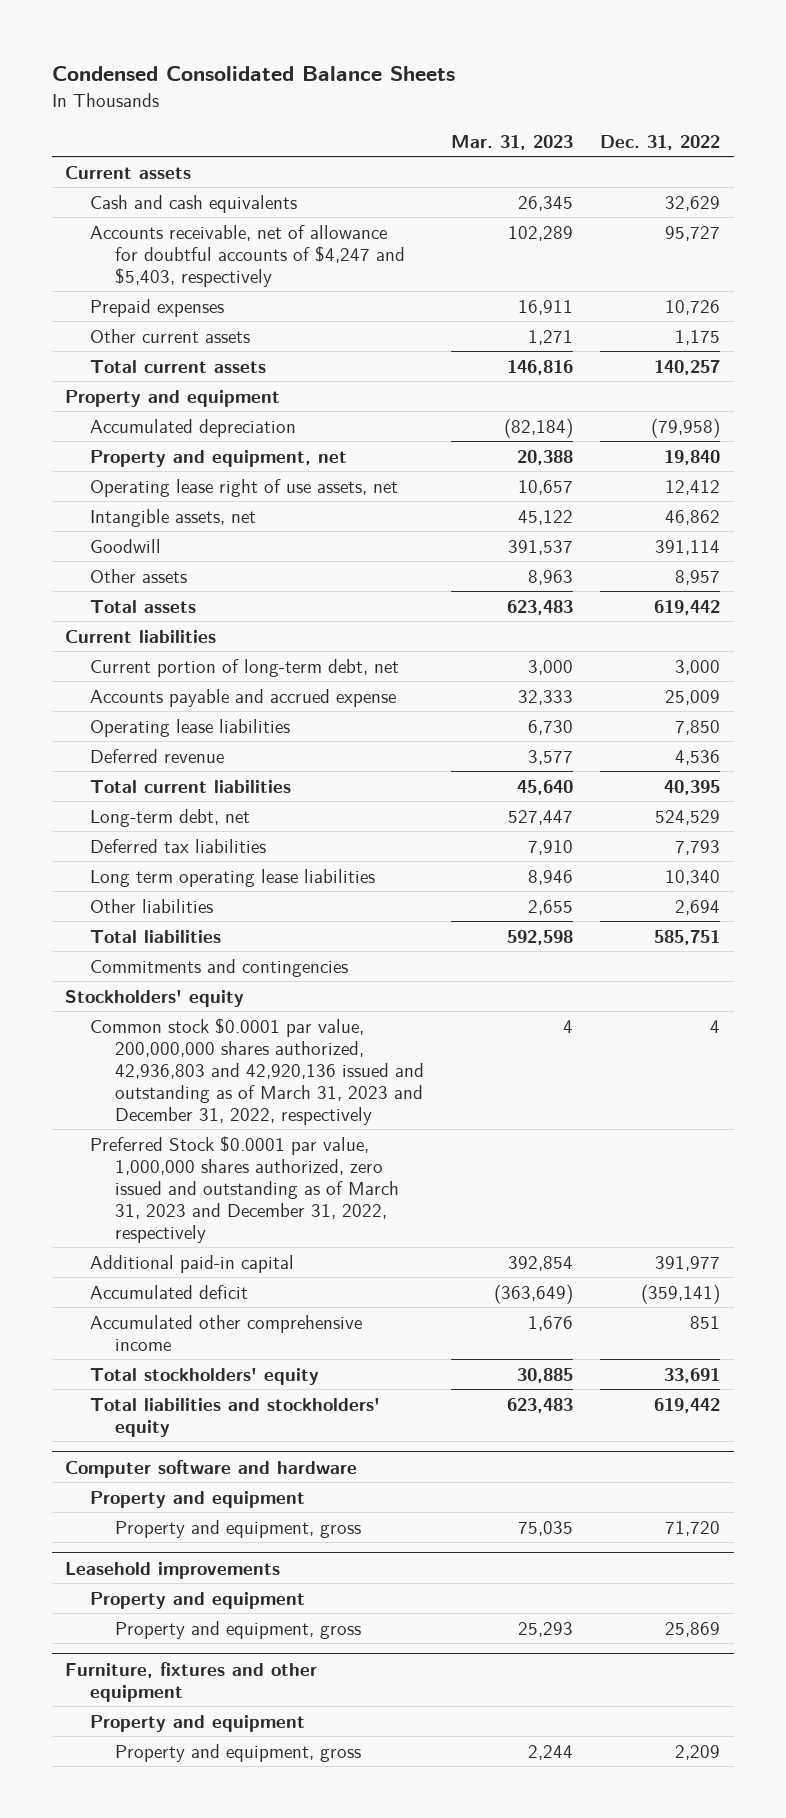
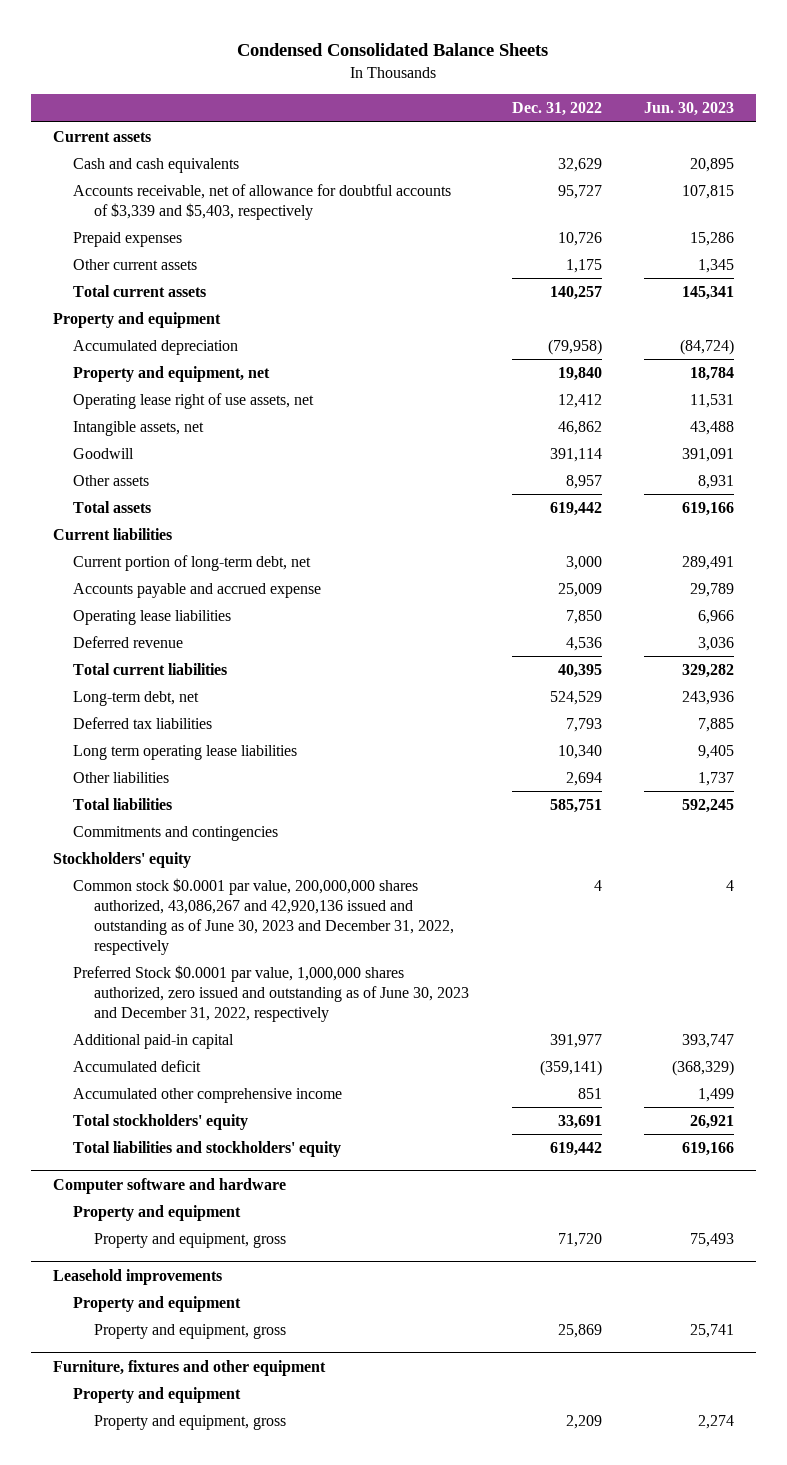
[451,134,574,150] Mar. 31, 2023 -> none
none -> [644,102,735,117] Jun. 30, 2023
[90,224,406,287] Accounts receivable, net of allowance for doubtful accounts of $4,247 and $5,403, respectively -> [73,183,452,220] Accounts receivable, net of allowance for doubtful accounts of $3,339 and $5,403, respectively
[90,1017,425,1125] Common stock $0.0001 par value, 200,000,000 shares authorized, 42,936,803 and 42,920,136 issued and outstanding as of March 31, 2023 and December 31, 2022, respectively -> [73,877,455,955] Common stock $0.0001 par value, 200,000,000 shares authorized, 43,086,267 and 42,920,136 issued and outstanding as of June 30, 2023 and December 31, 2022, respectively
[90,1135,400,1243] Preferred Stock $0.0001 par value, 1,000,000 shares authorized, zero issued and outstanding as of March 31, 2023 and December 31, 2022, respectively -> [73,964,470,1022] Preferred Stock $0.0001 par value, 1,000,000 shares authorized, zero issued and outstanding as of June 30, 2023 and December 31, 2022, respectively

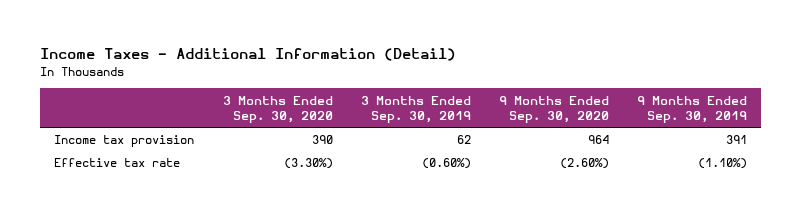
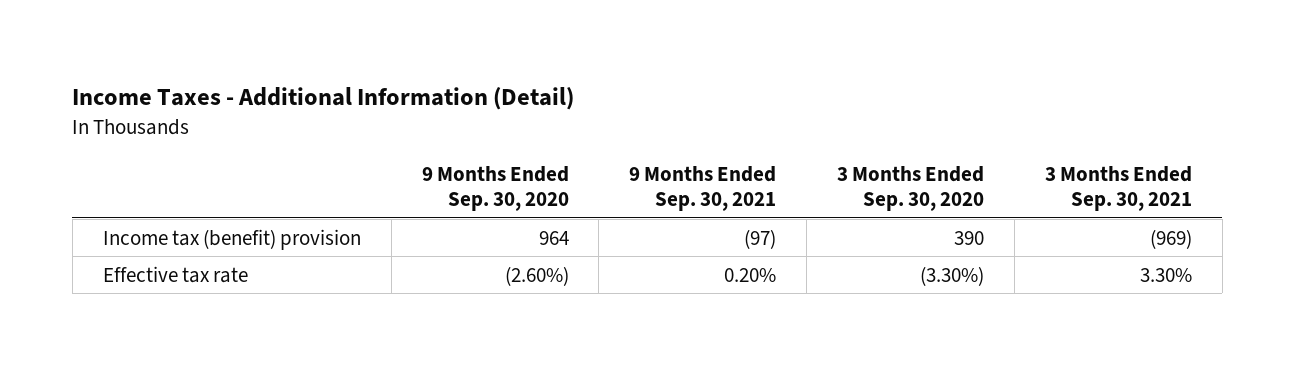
[360,95,471,124] 3 Months Ended Sep. 30, 2019 -> none
[637,95,748,124] 9 Months Ended Sep. 30, 2019 -> none
none -> [629,165,777,212] 9 Months Ended Sep. 30, 2021
none -> [1044,165,1192,212] 3 Months Ended Sep. 30, 2021
[54,135,195,148] Income tax provision -> [102,228,361,250] Income tax (benefit) provision

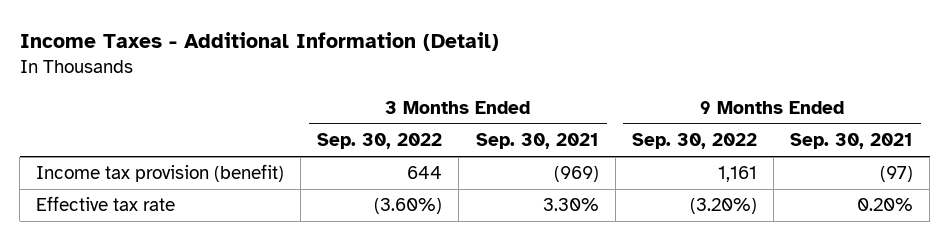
[421,165,569,212] 9 Months Ended Sep. 30, 2020 -> none
[837,165,985,212] 3 Months Ended Sep. 30, 2020 -> none
none -> [317,133,443,150] Sep. 30, 2022
none -> [631,133,757,150] Sep. 30, 2022
[102,228,361,250] Income tax (benefit) provision -> [36,164,285,183] Income tax provision (benefit)

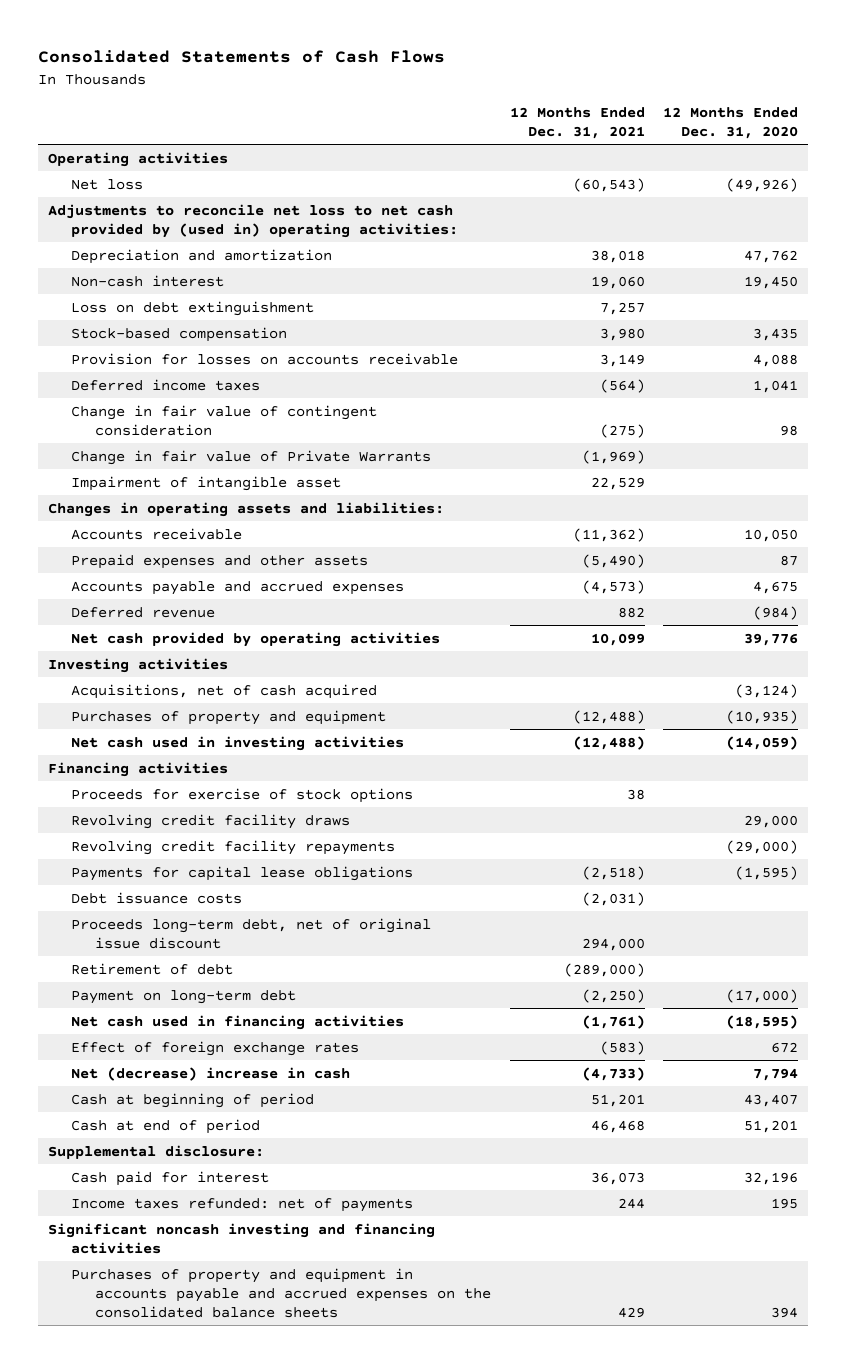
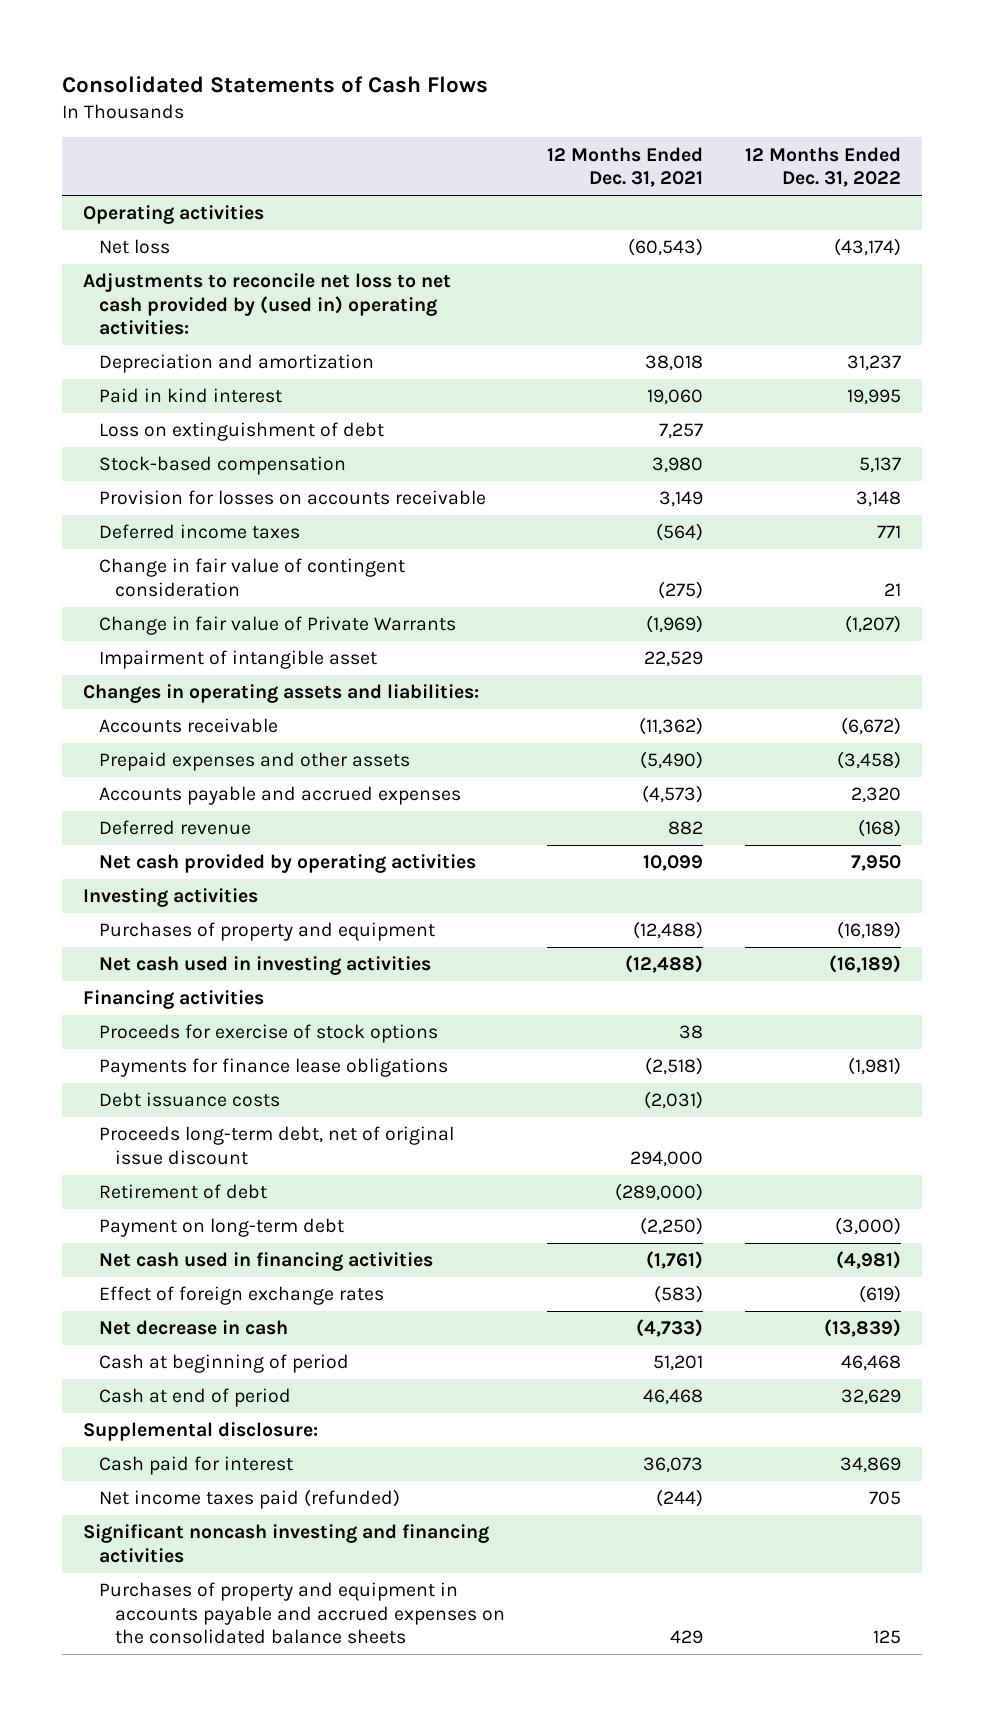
[663,106,799,139] 12 Months Ended Dec. 31, 2020 -> none
none -> [744,146,901,188] 12 Months Ended Dec. 31, 2022
[71,274,225,287] Non-cash interest -> [98,388,282,404] Paid in kind interest
[71,300,315,316] Loss on debt extinguishment -> [98,422,384,442] Loss on extinguishment of debt
[71,683,378,699] Acquisitions, net of cash acquired -> none
[71,813,351,829] Revolving credit facility draws -> none
[71,839,396,855] Revolving credit facility repayments -> none
[71,865,414,881] Payments for capital lease obligations -> [98,1058,448,1078] Payments for finance lease obligations
[71,1066,351,1081] Net (decrease) increase in cash -> [98,1320,288,1336] Net decrease in cash
[71,1197,414,1212] Income taxes refunded: net of payments -> [98,1489,400,1510] Net income taxes paid (refunded)
[617,1197,645,1209] 244 -> [655,1489,703,1508] (244)

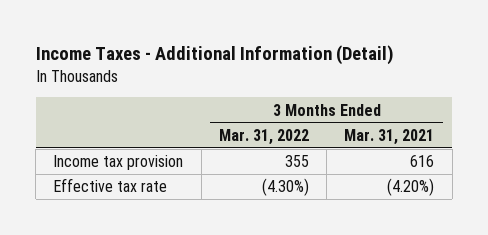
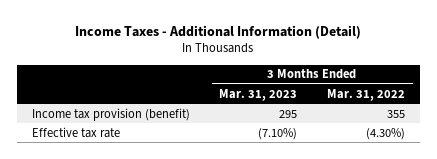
[344,128,435,145] Mar. 31, 2021 -> none
none -> [219,88,298,101] Mar. 31, 2023
[53,155,184,171] Income tax provision -> [31,107,190,121] Income tax provision (benefit)

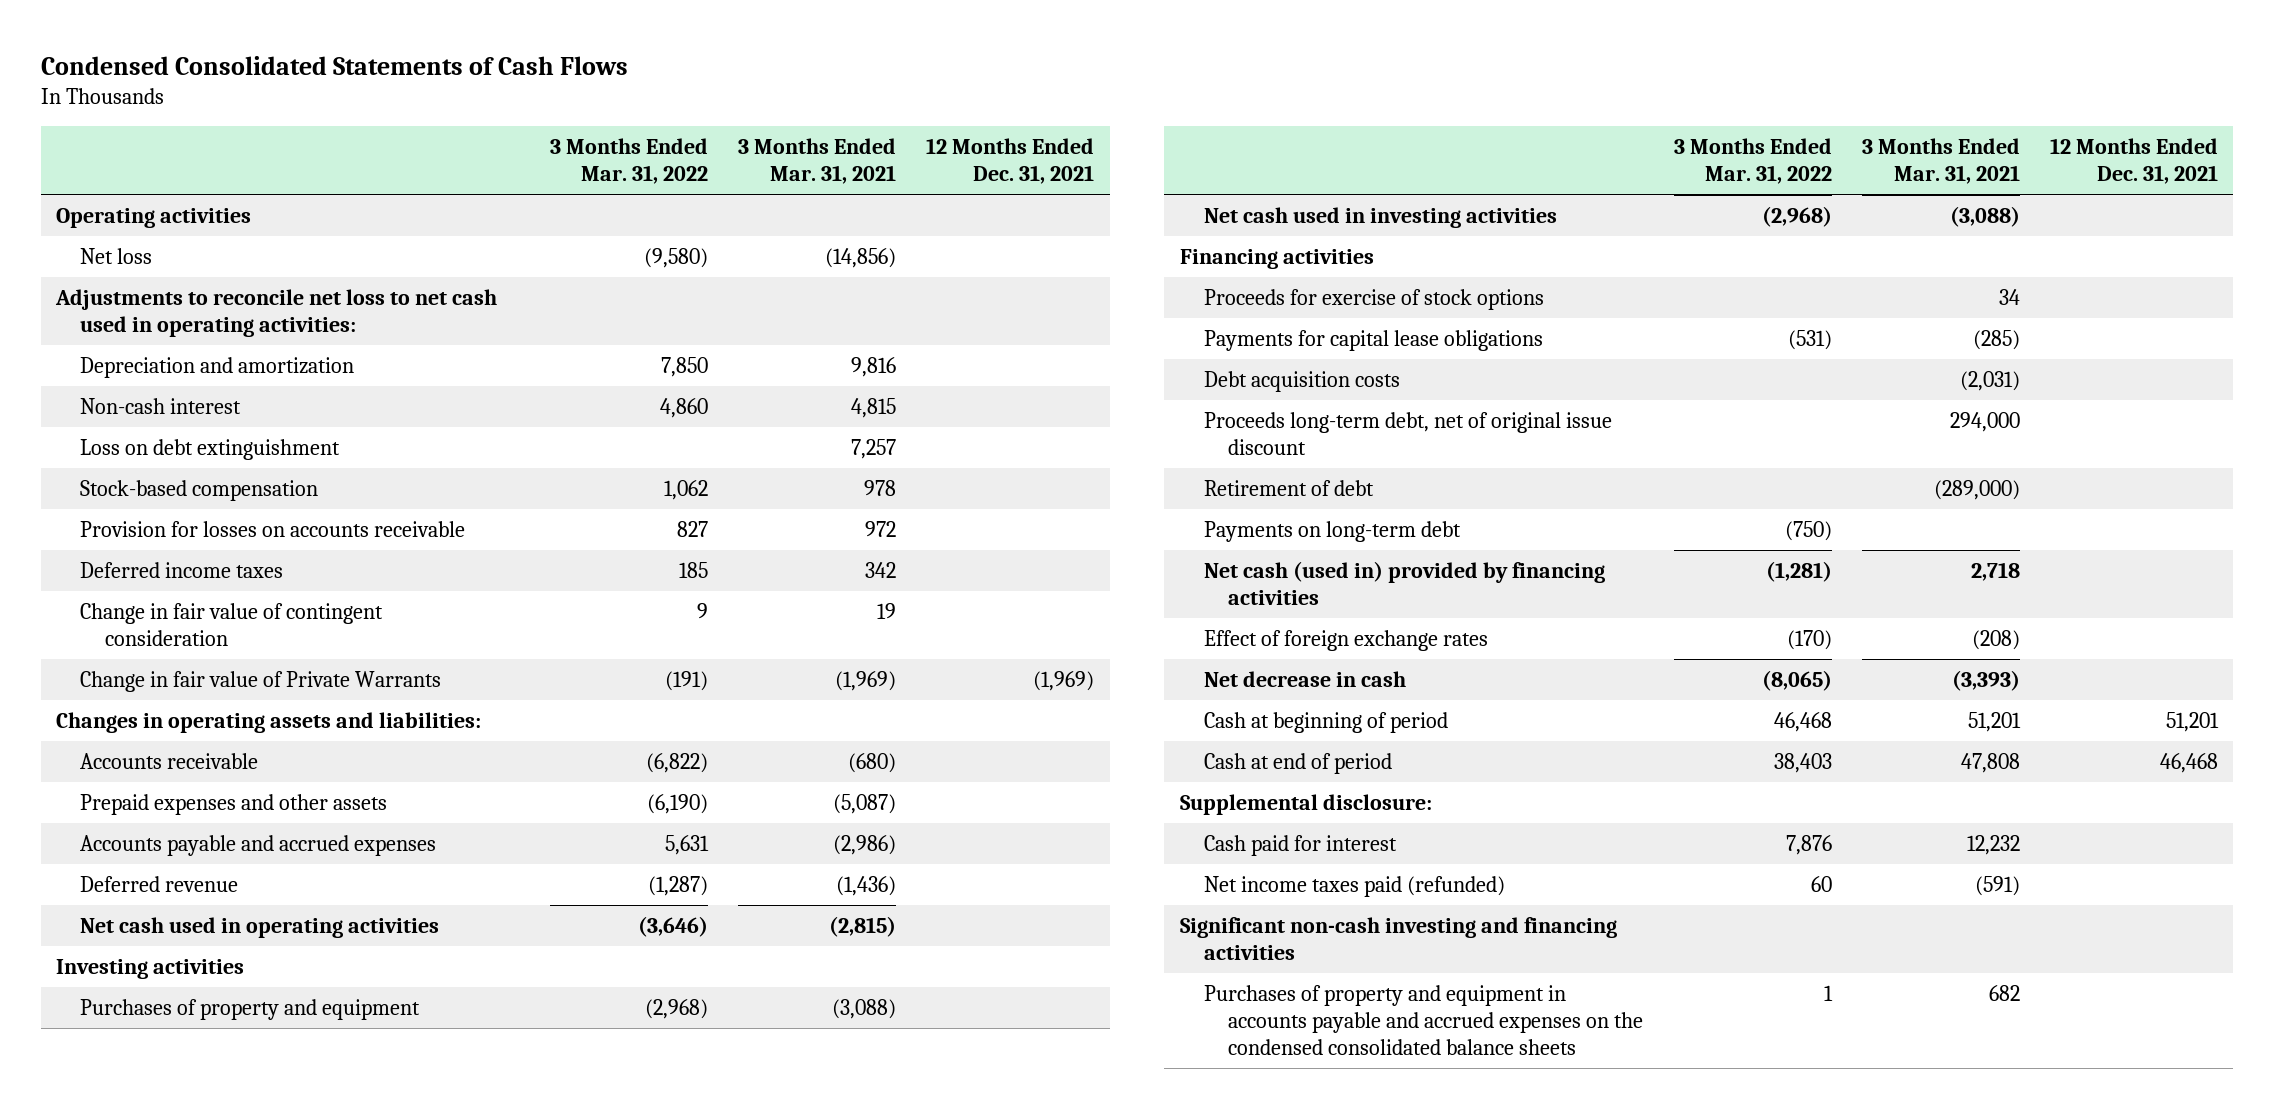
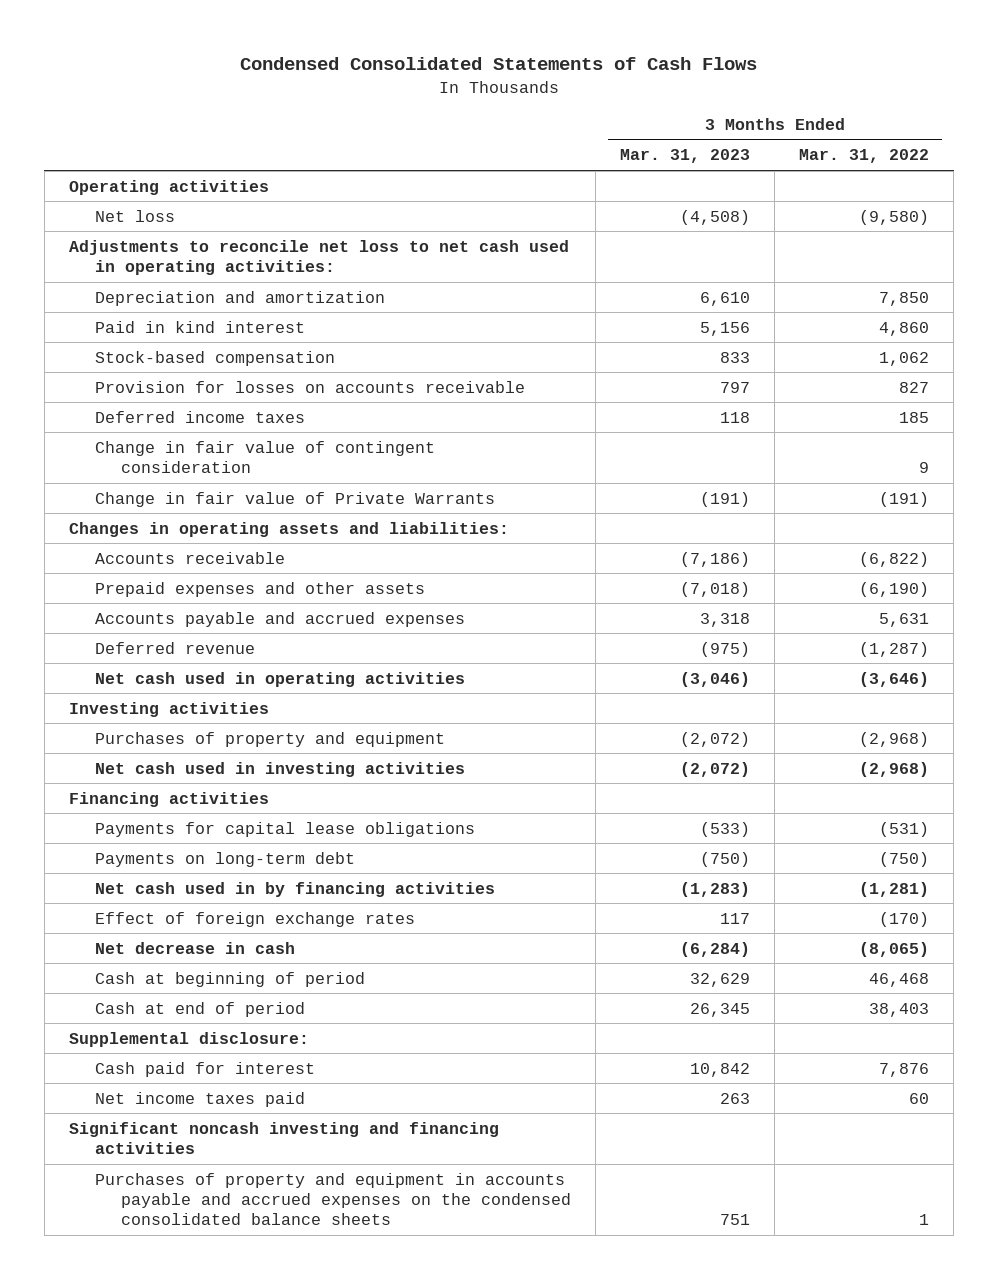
[738,138,897,185] 3 Months Ended Mar. 31, 2021 -> none
[926,138,1095,185] 12 Months Ended Dec. 31, 2021 -> none
none -> [620,149,751,164] Mar. 31, 2023
[80,439,341,461] Loss on debt extinguishment -> none
[80,398,242,415] Non-cash interest -> [94,320,305,333] Paid in kind interest
[1204,289,1545,311] Proceeds for exercise of stock options -> none
[1204,371,1401,393] Debt acquisition costs -> none
[1204,412,1613,455] Proceeds long-term debt, net of original issue discount -> none
[1204,480,1375,497] Retirement of debt -> none
[1204,561,1606,605] Net cash (used in) provided by financing activities -> [94,881,495,897] Net cash used in by financing activities
[1204,876,1506,898] Net income taxes paid (refunded) -> [94,1091,305,1107] Net income taxes paid
[1179,917,1617,960] Significant non-cash investing and financing activities -> [68,1121,499,1154] Significant noncash investing and financing activities

